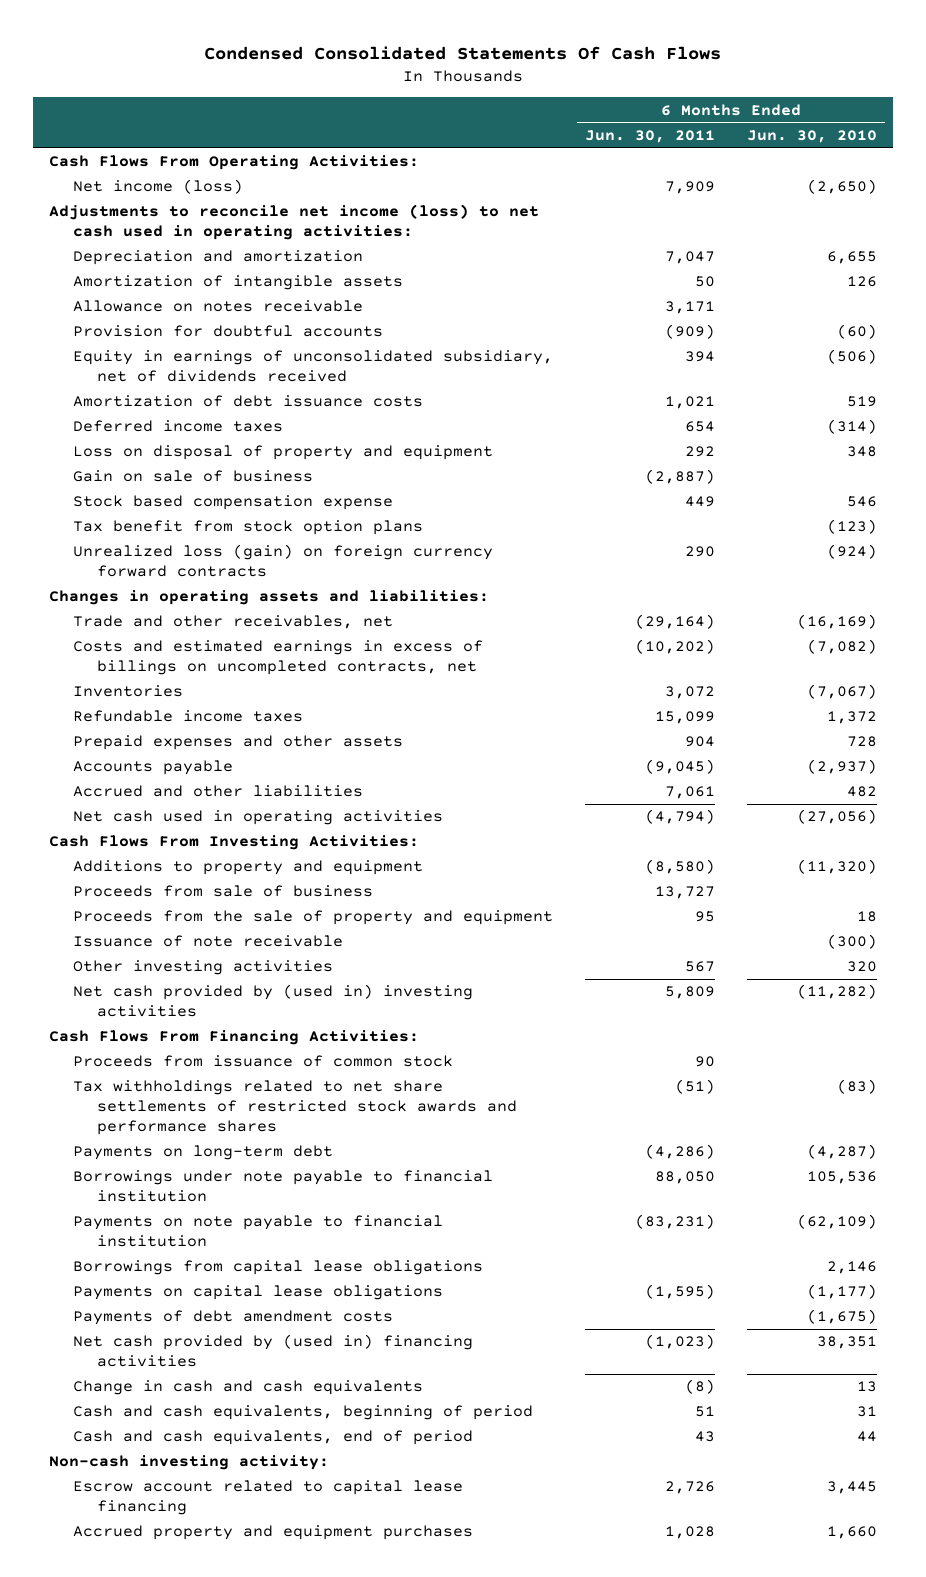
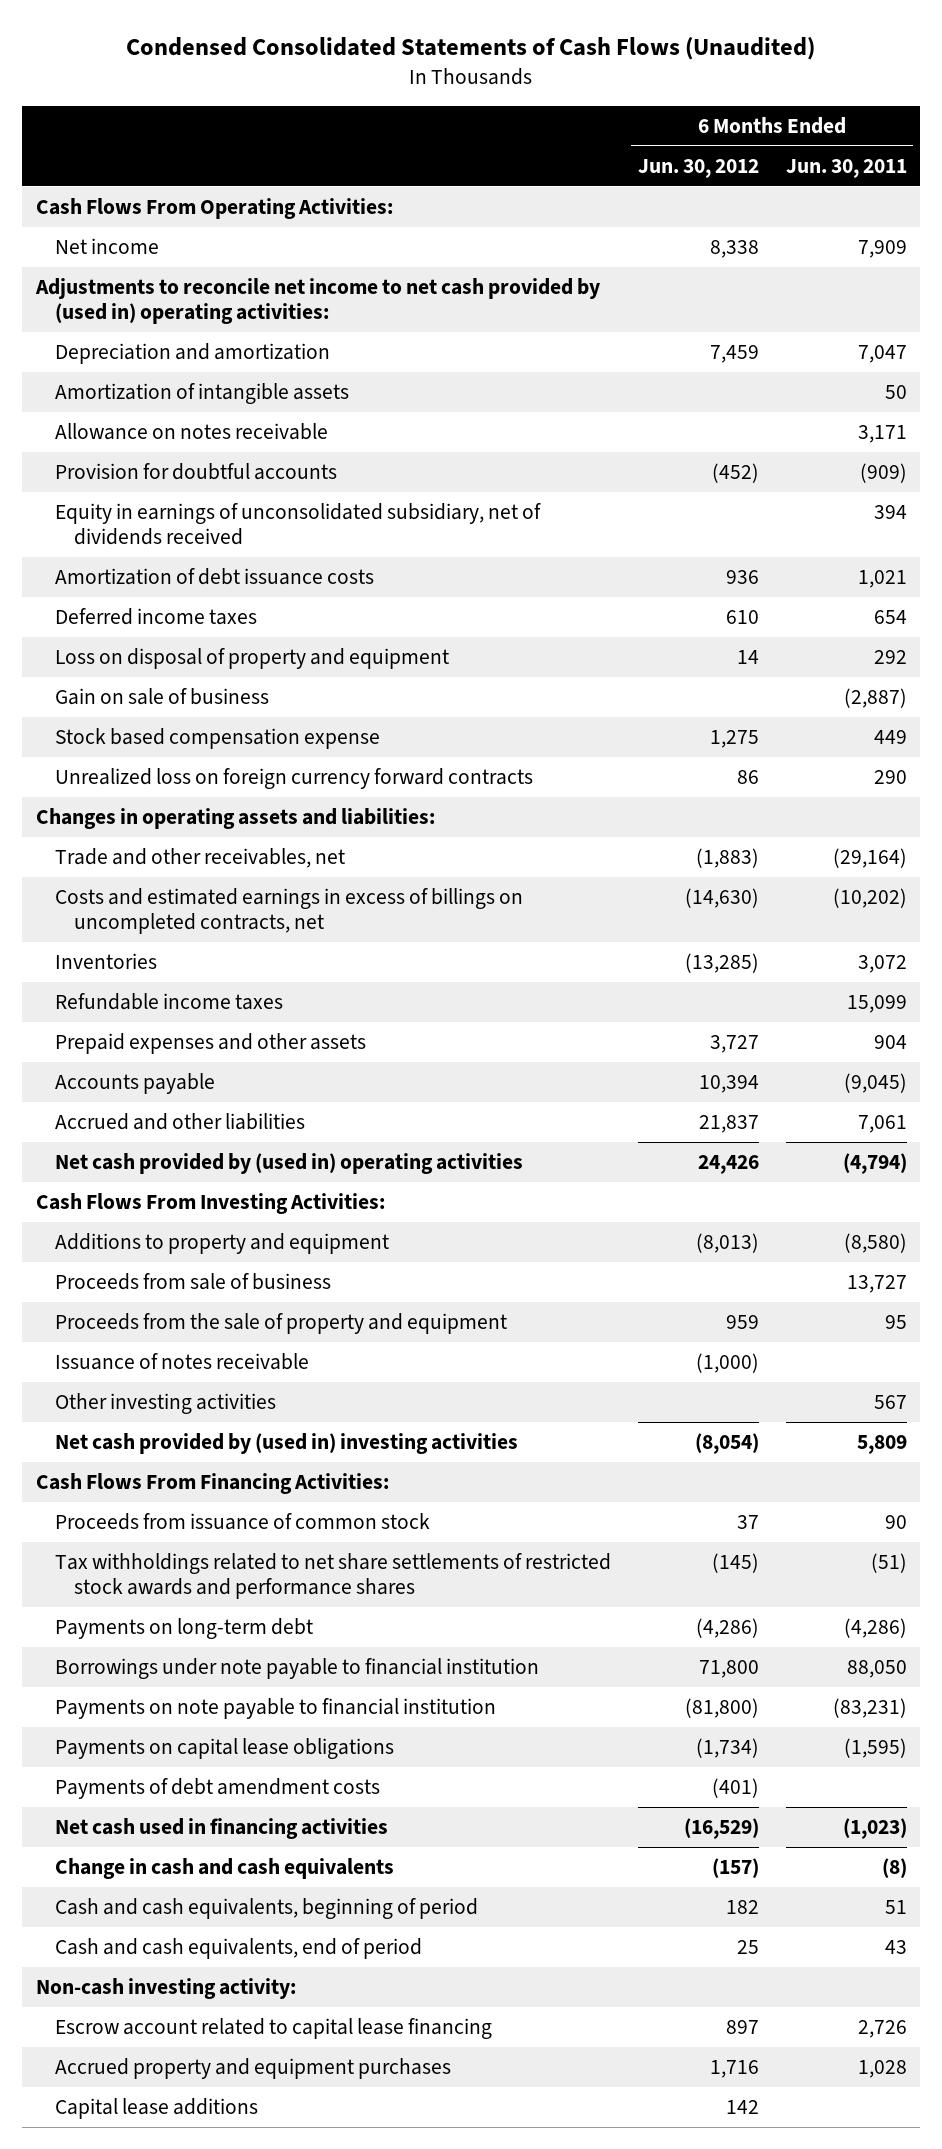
[204,45,722,60] Condensed Consolidated Statements Of Cash Flows -> [126,37,816,61] Condensed Consolidated Statements of Cash Flows (Unaudited)
[746,130,877,144] Jun. 30, 2010 -> none
none -> [637,158,759,178] Jun. 30, 2012
[73,179,244,195] Net income (loss) -> [54,238,159,255] Net income
[49,204,540,241] Adjustments to reconcile net income (loss) to net cash used in operating activities: -> [34,278,600,325] Adjustments to reconcile net income to net cash provided by (used in) operating activities:
[73,520,424,536] Tax benefit from stock option plans -> none
[73,544,494,578] Unrealized loss (gain) on foreign currency forward contracts -> [54,768,533,790] Unrealized loss on foreign currency forward contracts
[73,810,444,826] Net cash used in operating activities -> [54,1153,523,1175] Net cash provided by (used in) operating activities
[73,935,344,948] Issuance of note receivable -> [54,1353,309,1371] Issuance of notes receivable
[73,1260,484,1276] Borrowings from capital lease obligations -> none
[73,1334,474,1368] Net cash provided by (used in) financing activities -> [54,1818,388,1840] Net cash used in financing activities
none -> [54,2098,258,2120] Capital lease additions

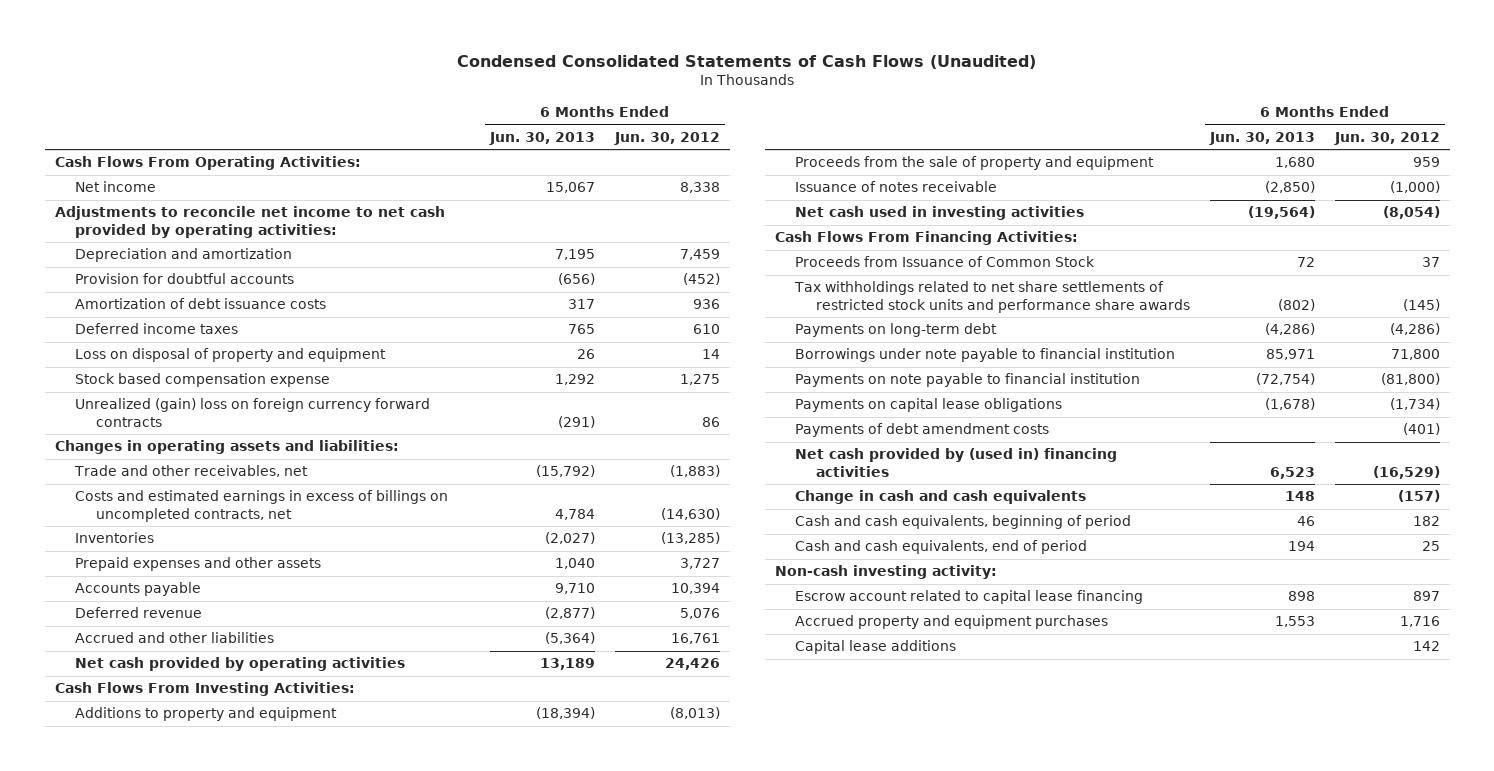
[785,158,907,178] Jun. 30, 2011 -> none
none -> [488,131,595,145] Jun. 30, 2013
[34,278,600,325] Adjustments to reconcile net income to net cash provided by (used in) operating activities: -> [54,206,445,239] Adjustments to reconcile net income to net cash provided by operating activities:
[54,383,349,405] Amortization of intangible assets -> none
[54,423,328,441] Allowance on notes receivable -> none
[54,503,541,546] Equity in earnings of unconsolidated subsidiary, net of dividends received -> none
[54,688,269,706] Gain on sale of business -> none
[54,768,533,790] Unrealized loss on foreign currency forward contracts -> [75,398,431,428] Unrealized (gain) loss on foreign currency forward contracts
[54,993,283,1011] Refundable income taxes -> none
none -> [75,607,203,619] Deferred revenue
[698,1115,759,1134] 21,837 -> [670,633,720,645] 16,761
[54,1153,523,1175] Net cash provided by (used in) operating activities -> [75,657,406,672] Net cash provided by operating activities
[54,1273,331,1291] Proceeds from sale of business -> none
[54,1393,276,1415] Other investing activities -> none
[54,1433,518,1455] Net cash provided by (used in) investing activities -> [795,206,1085,221] Net cash used in investing activities
[54,1513,430,1531] Proceeds from issuance of common stock -> [795,256,1096,268] Proceeds from Issuance of Common Stock
[54,1553,611,1600] Tax withholdings related to net share settlements of restricted stock awards and performance shares -> [794,281,1190,314] Tax withholdings related to net share settlements of restricted stock units and performance share awards
[54,1818,388,1840] Net cash used in financing activities -> [795,448,1118,478] Net cash provided by (used in) financing activities

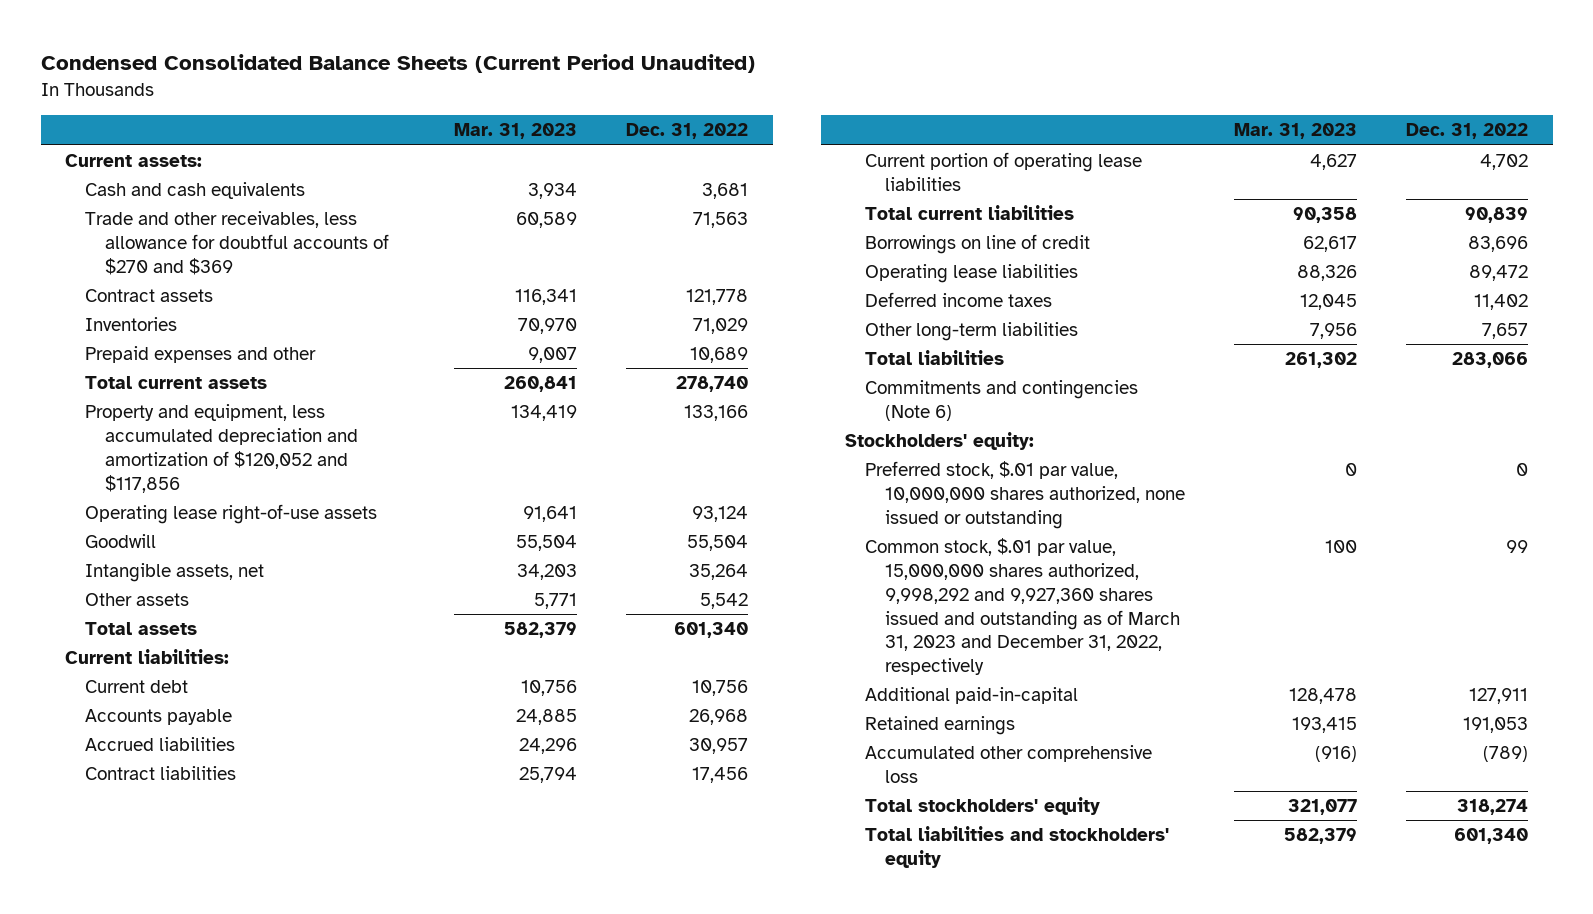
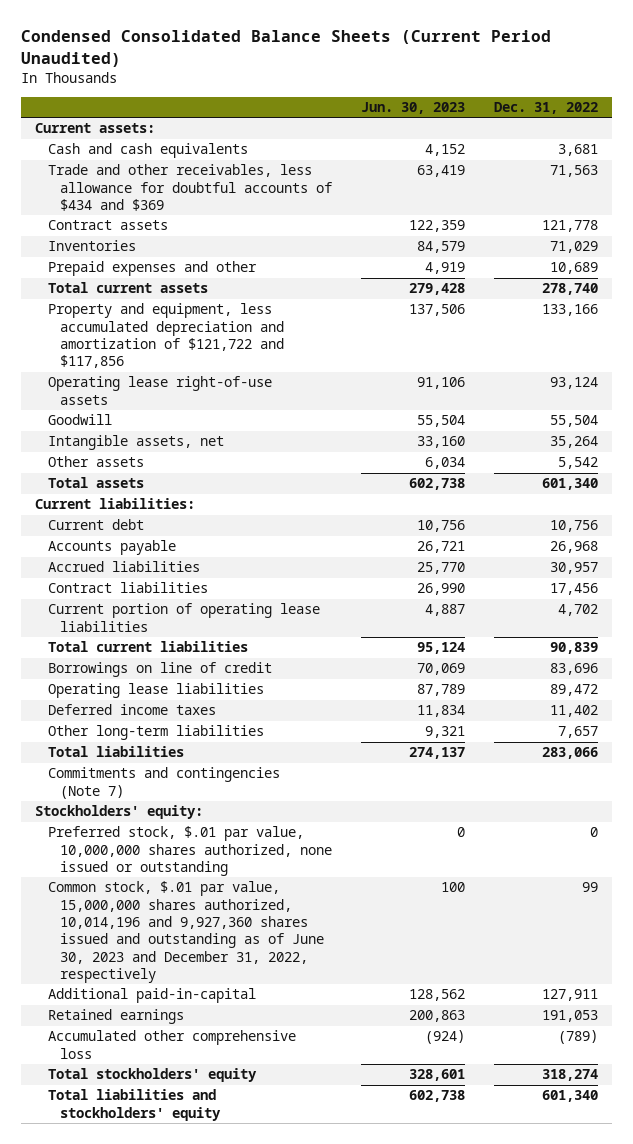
[454,123,578,140] Mar. 31, 2023 -> none
none -> [360,101,465,114] Jun. 30, 2023
[85,211,390,275] Trade and other receivables, less allowance for doubtful accounts of $270 and $369 -> [47,164,332,211] Trade and other receivables, less allowance for doubtful accounts of $434 and $369
[85,404,359,493] Property and equipment, less accumulated depreciation and amortization of $120,052 and $117,856 -> [47,303,284,369] Property and equipment, less accumulated depreciation and amortization of $121,722 and $117,856
[865,380,1139,421] Commitments and contingencies (Note 6) -> [47,767,280,799] Commitments and contingencies (Note 7)
[865,538,1181,676] Common stock, $.01 par value, 15,000,000 shares authorized, 9,998,292 and 9,927,360 shares issued and outstanding as of March 31, 2023 and December 31, 2022, respectively -> [47,881,324,983] Common stock, $.01 par value, 15,000,000 shares authorized, 10,014,196 and 9,927,360 shares issued and outstanding as of June 30, 2023 and December 31, 2022, respectively

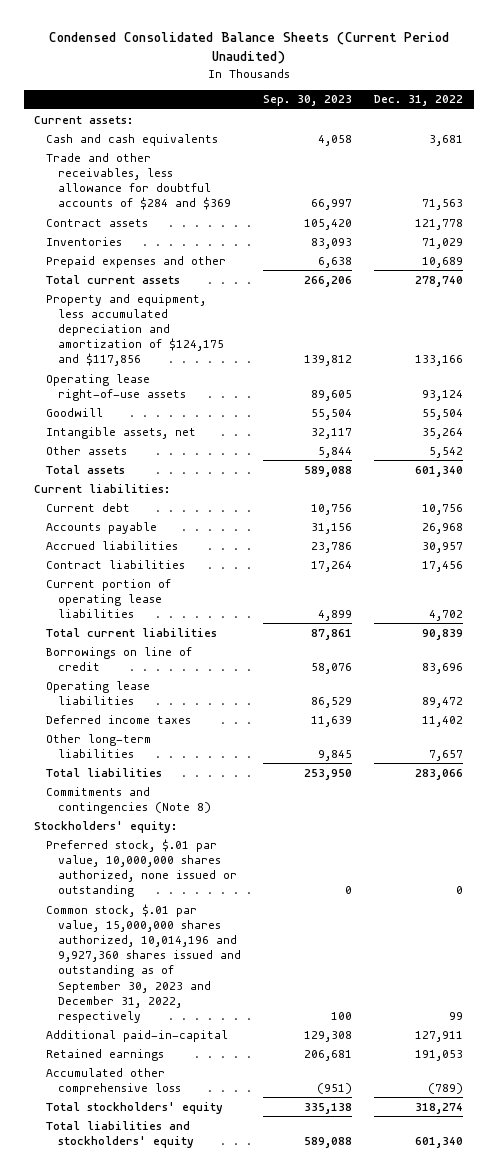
[360,101,465,114] Jun. 30, 2023 -> none
none -> [263,95,353,107] Sep. 30, 2023
[47,164,332,211] Trade and other receivables, less allowance for doubtful accounts of $434 and $369 -> [46,152,232,211] Trade and other receivables, less allowance for doubtful accounts of $284 and $369
[47,303,284,369] Property and equipment, less accumulated depreciation and amortization of $121,722 and $117,856 -> [46,293,225,367] Property and equipment, less accumulated depreciation and amortization of $124,175 and $117,856
[47,767,280,799] Commitments and contingencies (Note 7) -> [46,786,212,814] Commitments and contingencies (Note 8)
[47,881,324,983] Common stock, $.01 par value, 15,000,000 shares authorized, 10,014,196 and 9,927,360 shares issued and outstanding as of June 30, 2023 and December 31, 2022, respectively -> [46,903,242,1024] Common stock, $.01 par value, 15,000,000 shares authorized, 10,014,196 and 9,927,360 shares issued and outstanding as of September 30, 2023 and December 31, 2022, respectively

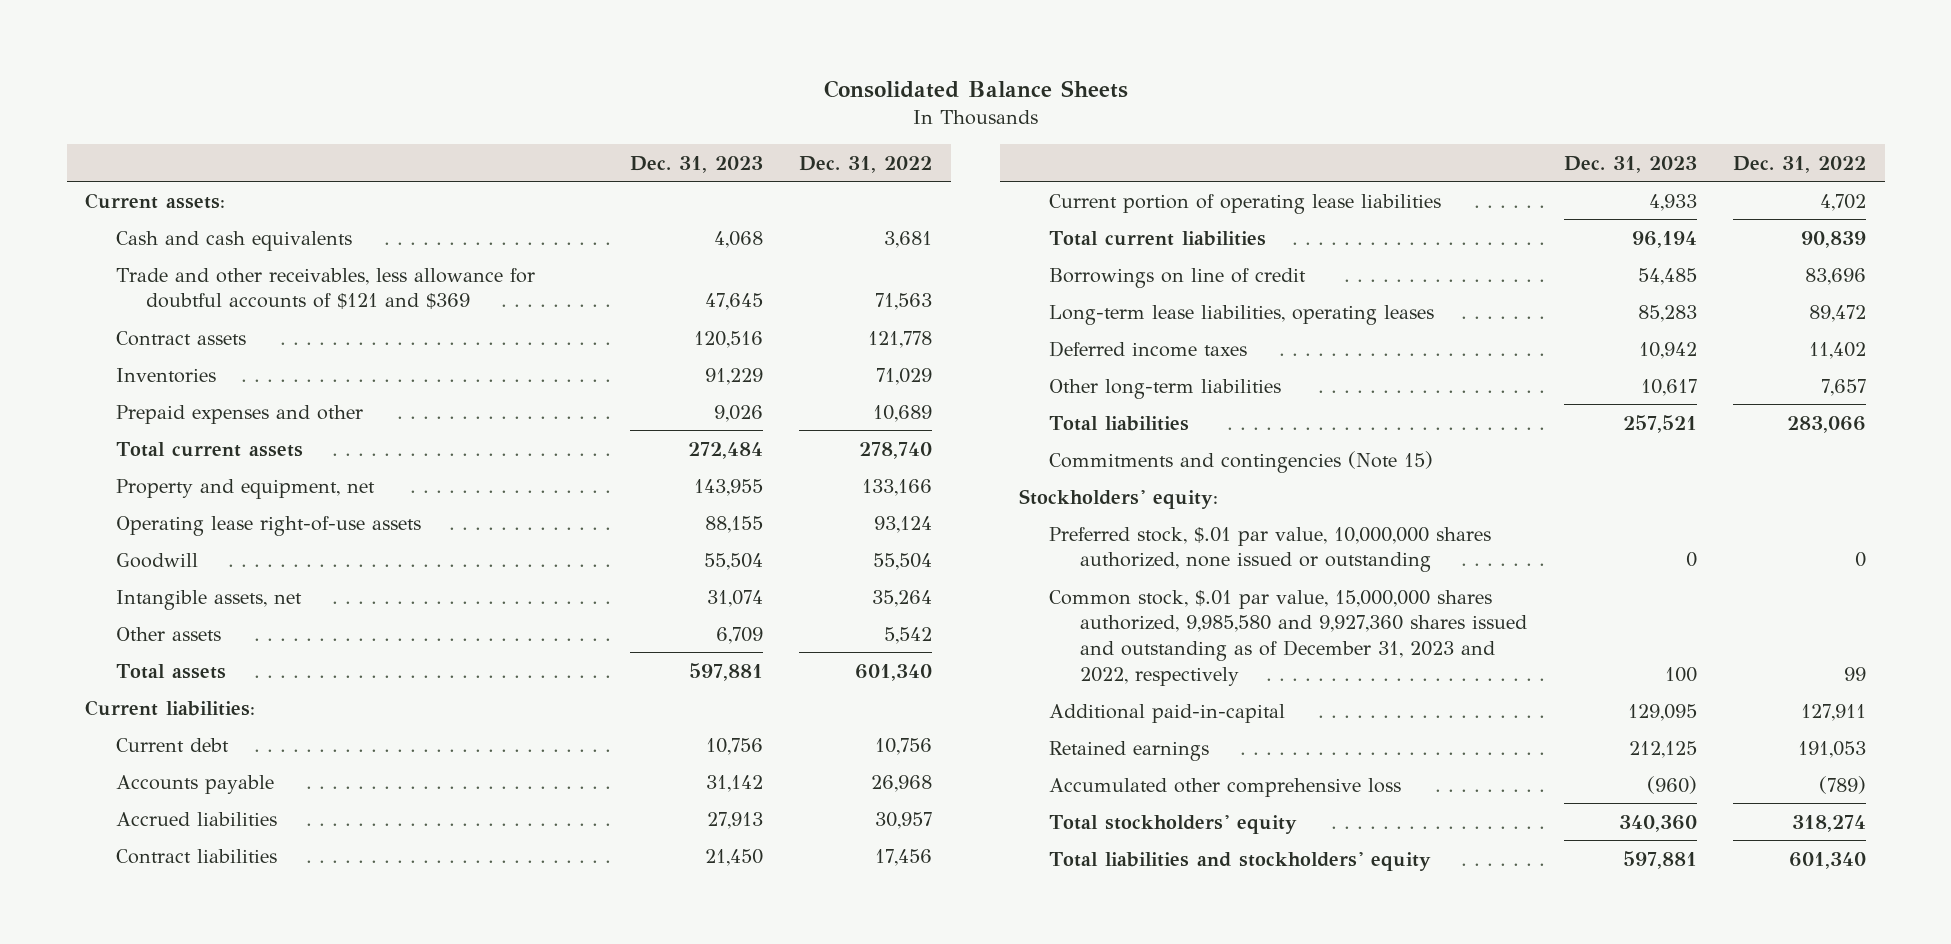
[48,32,449,65] Condensed Consolidated Balance Sheets (Current Period Unaudited) -> [823,80,1128,99] Consolidated Balance Sheets
[263,95,353,107] Sep. 30, 2023 -> none
none -> [629,155,763,173] Dec. 31, 2023
[46,152,232,211] Trade and other receivables, less allowance for doubtful accounts of $284 and $369 -> [115,267,535,310] Trade and other receivables, less allowance for doubtful accounts of $121 and $369
[46,293,225,367] Property and equipment, less accumulated depreciation and amortization of $124,175 and $117,856 -> [115,478,375,499] Property and equipment, net
[46,680,151,705] Operating lease liabilities -> [1049,304,1435,325] Long-term lease liabilities, operating leases
[46,786,212,814] Commitments and contingencies (Note 8) -> [1049,450,1434,473] Commitments and contingencies (Note 15)
[46,903,242,1024] Common stock, $.01 par value, 15,000,000 shares authorized, 10,014,196 and 9,927,360 shares issued and outstanding as of September 30, 2023 and December 31, 2022, respectively -> [1049,589,1527,686] Common stock, $.01 par value, 15,000,000 shares authorized, 9,985,580 and 9,927,360 shares issued and outstanding as of December 31, 2023 and 2022, respectively

